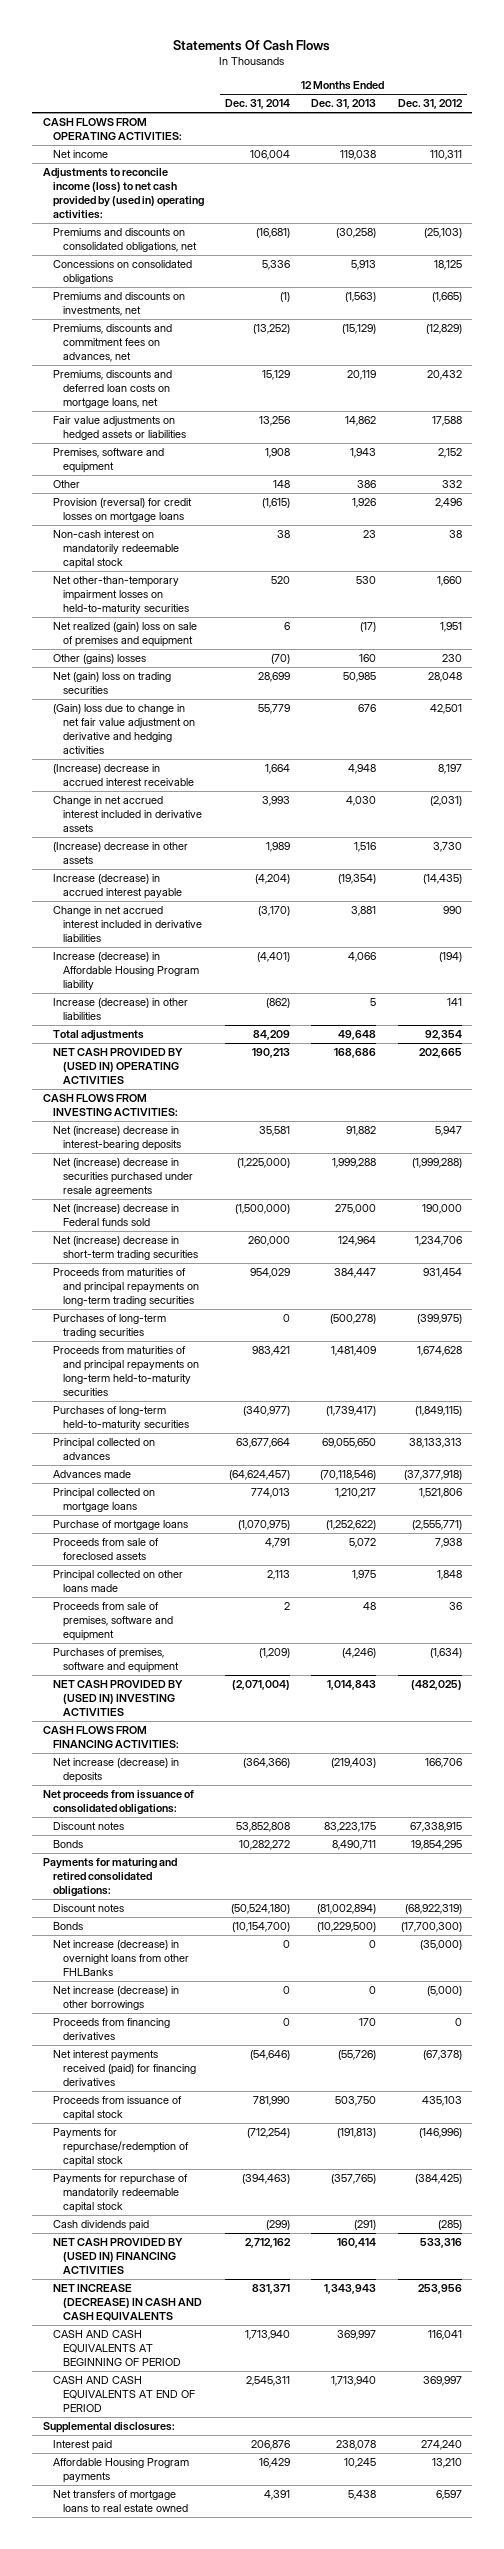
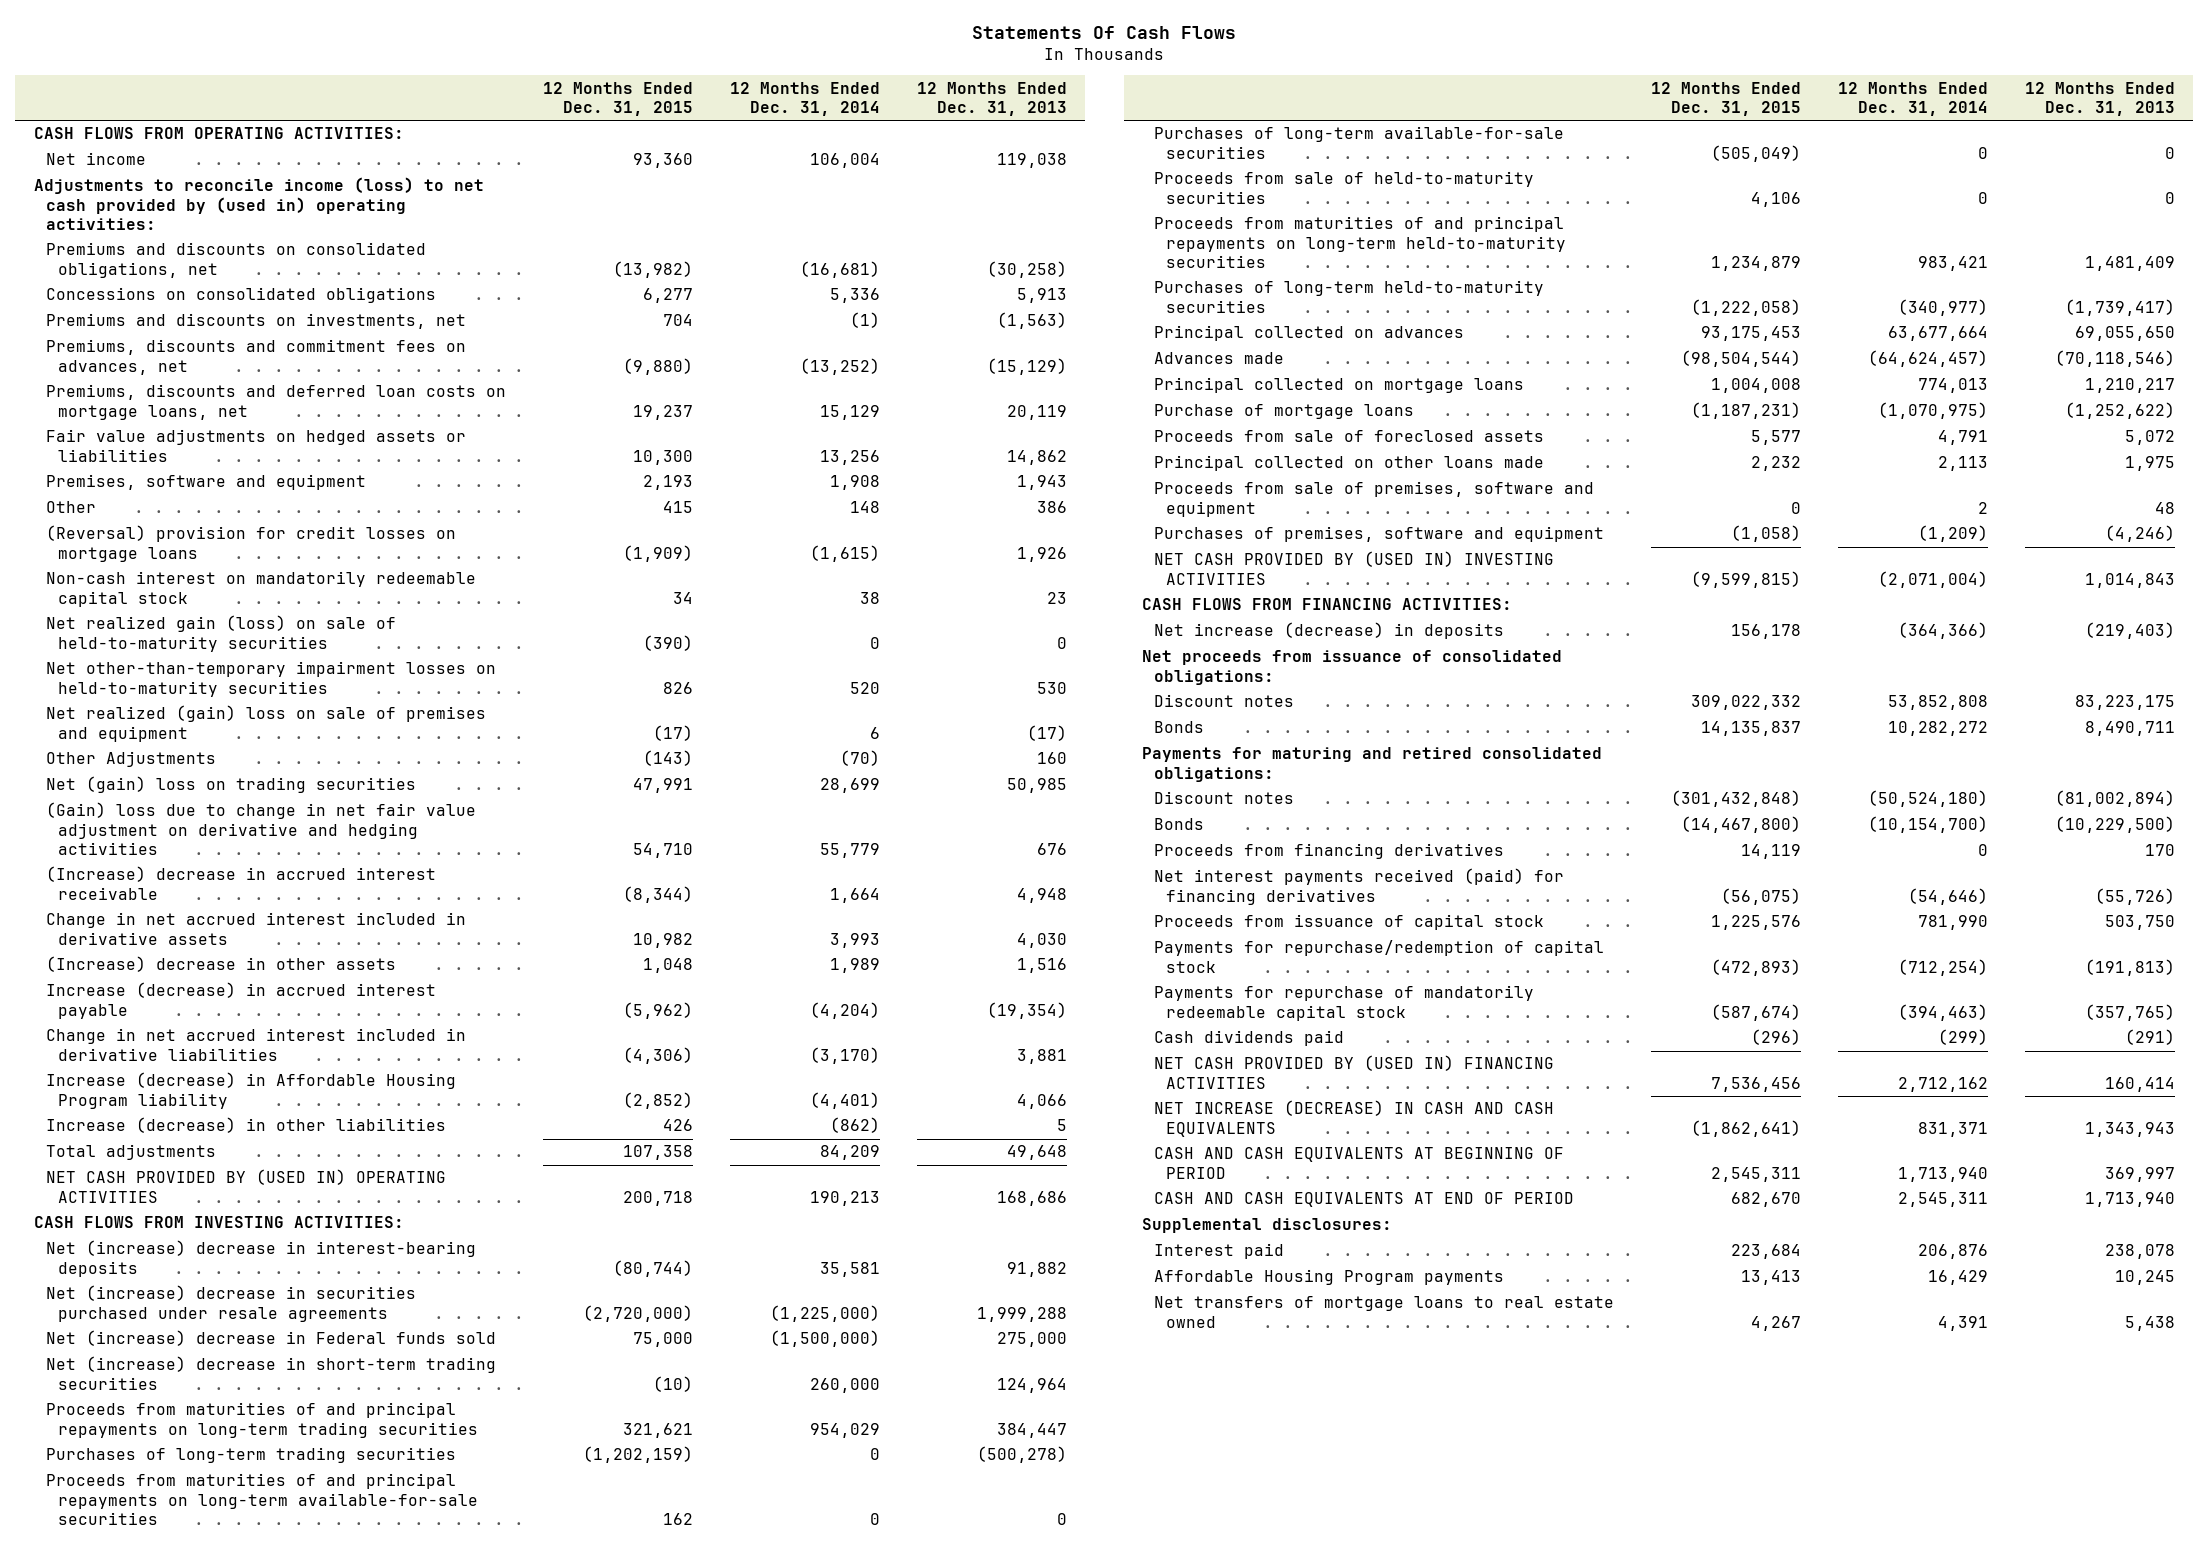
[397,99,463,110] Dec. 31, 2012 -> none
none -> [542,81,693,116] 12 Months Ended Dec. 31, 2015
[52,498,192,523] Provision (reversal) for credit losses on mortgage loans -> [45,525,456,562] (Reversal) provision for credit losses on mortgage loans
none -> [45,615,396,652] Net realized gain (loss) on sale of held-to-maturity securities
[52,654,146,665] Other (gains) losses -> [45,751,216,768] Other Adjustments
none -> [45,1473,478,1526] Proceeds from maturities of and principal repayments on long-term available-for-sale securities
none -> [1154,126,1565,159] Purchases of long-term available-for-sale securities
none -> [1154,171,1535,204] Proceeds from sale of held-to-maturity securities
[52,1940,190,1976] Net increase (decrease) in overnight loans from other FHLBanks -> none
[52,1986,179,2011] Net increase (decrease) in other borrowings -> none

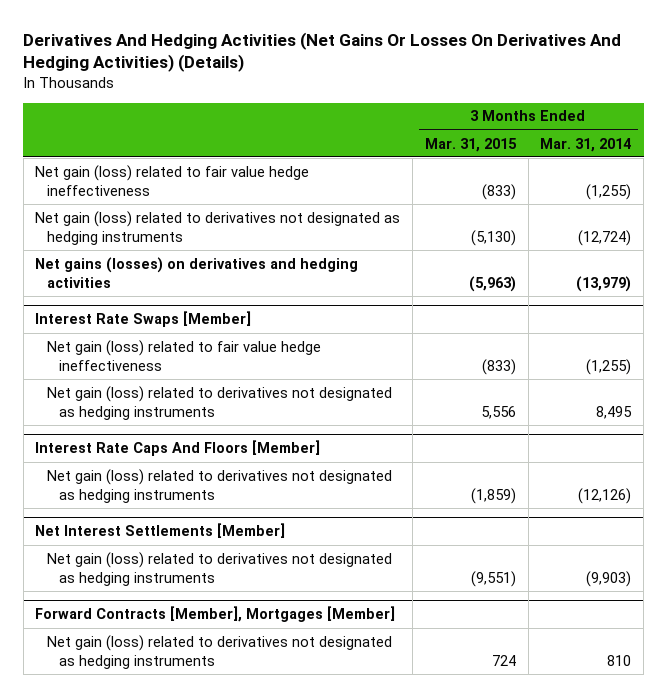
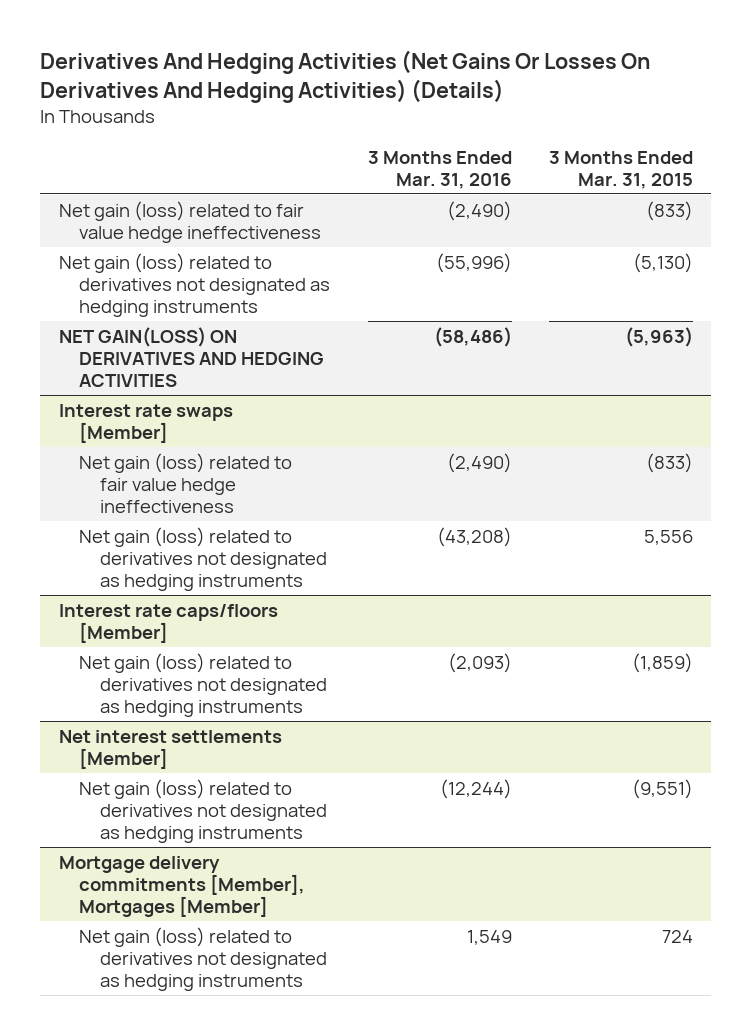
[540,137,632,152] Mar. 31, 2014 -> none
none -> [367,150,512,189] 3 Months Ended Mar. 31, 2016
[35,256,359,288] Net gains (losses) on derivatives and hedging activities -> [58,326,325,387] NET GAIN(LOSS) ON DERIVATIVES AND HEDGING ACTIVITIES
[35,311,252,328] Interest Rate Swaps [Member] -> [58,403,233,443] Interest rate swaps [Member]
[35,440,321,457] Interest Rate Caps And Floors [Member] -> [58,603,278,643] Interest rate caps/floors [Member]
[35,523,286,539] Net Interest Settlements [Member] -> [58,729,282,769] Net interest settlements [Member]
[35,606,396,623] Forward Contracts [Member], Mortgages [Member] -> none
none -> [58,855,306,917] Mortgage delivery commitments [Member], Mortgages [Member]

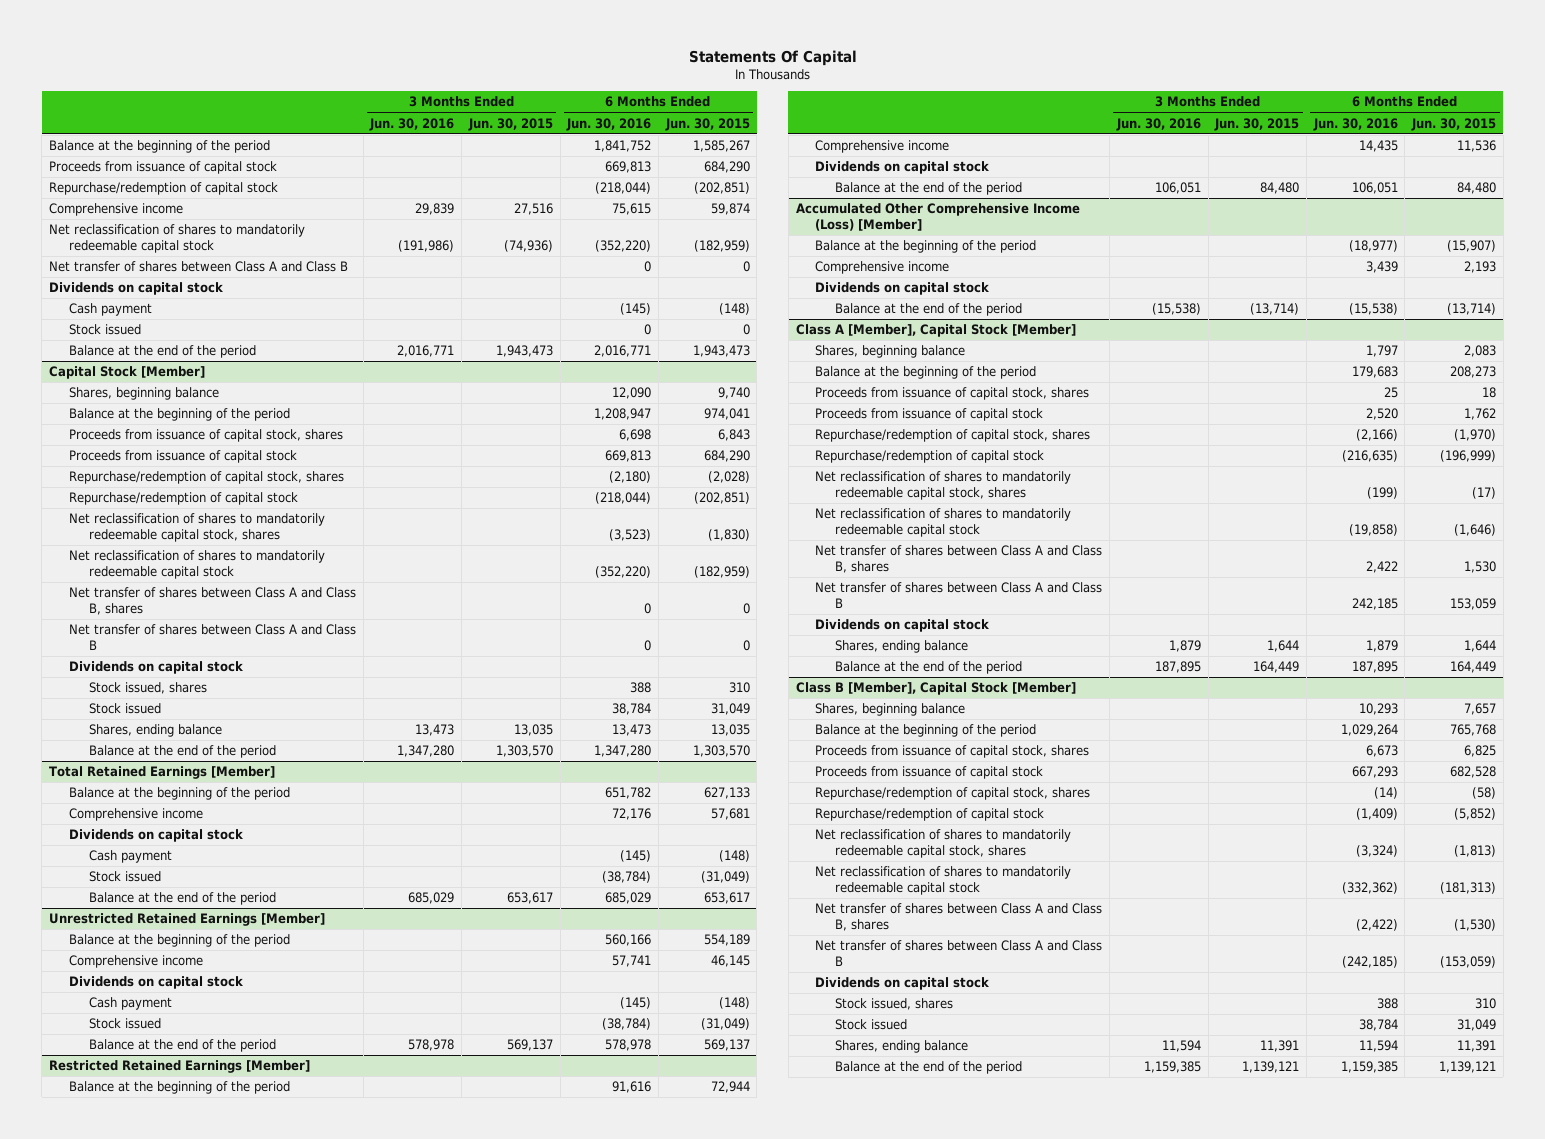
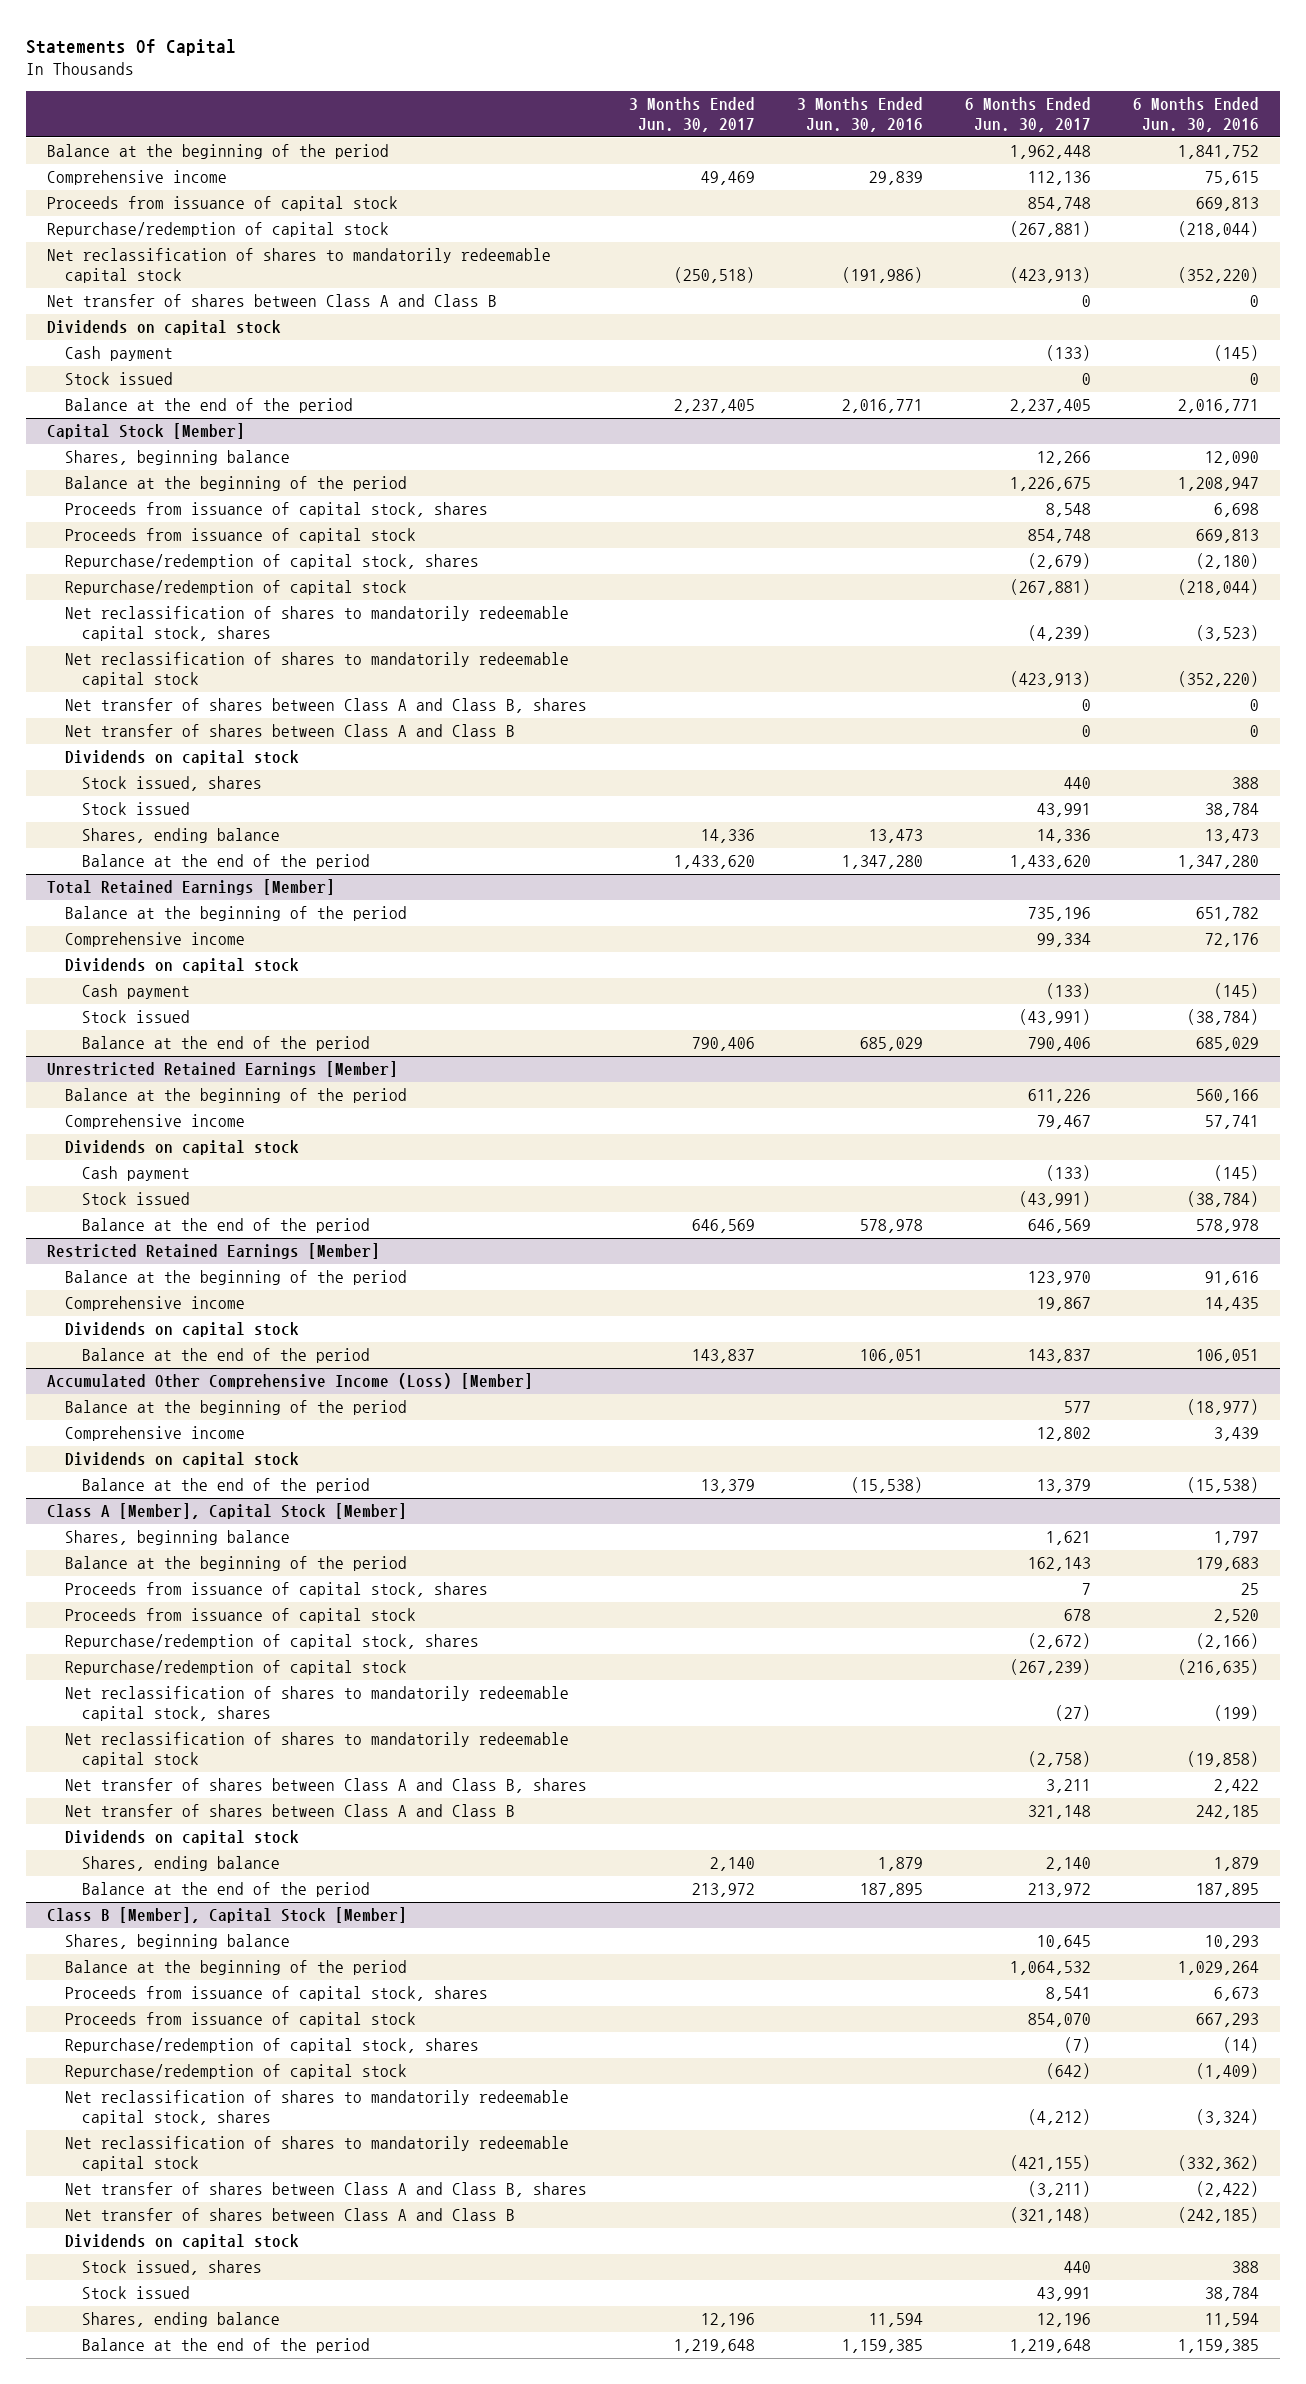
[467,117,553,131] Jun. 30, 2015 -> none
[664,117,750,131] Jun. 30, 2015 -> none
none -> [628,97,755,132] 3 Months Ended Jun. 30, 2017
none -> [964,97,1091,132] 6 Months Ended Jun. 30, 2017
[49,203,184,217] Comprehensive income -> [46,170,227,186] Comprehensive income

